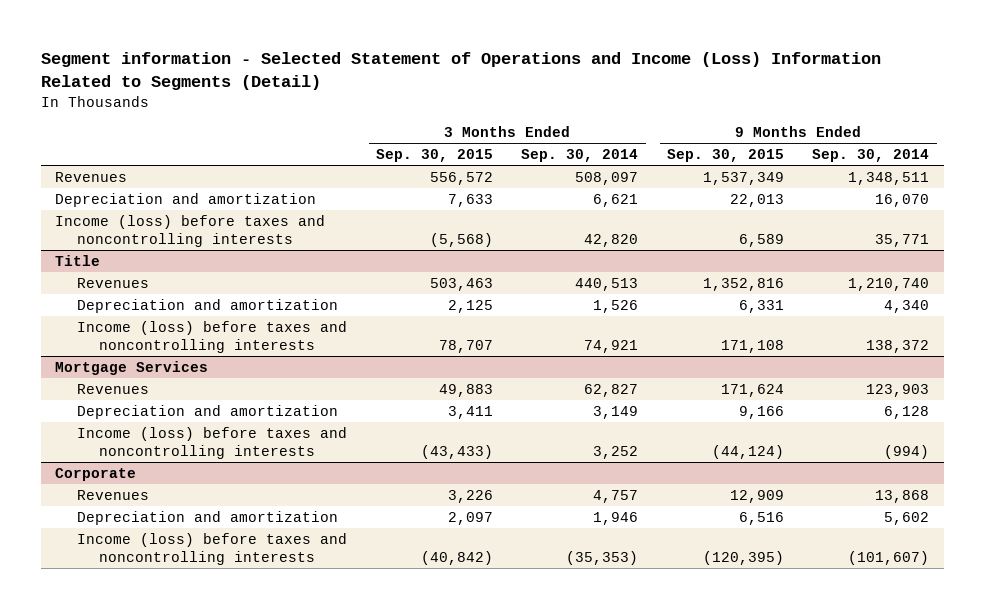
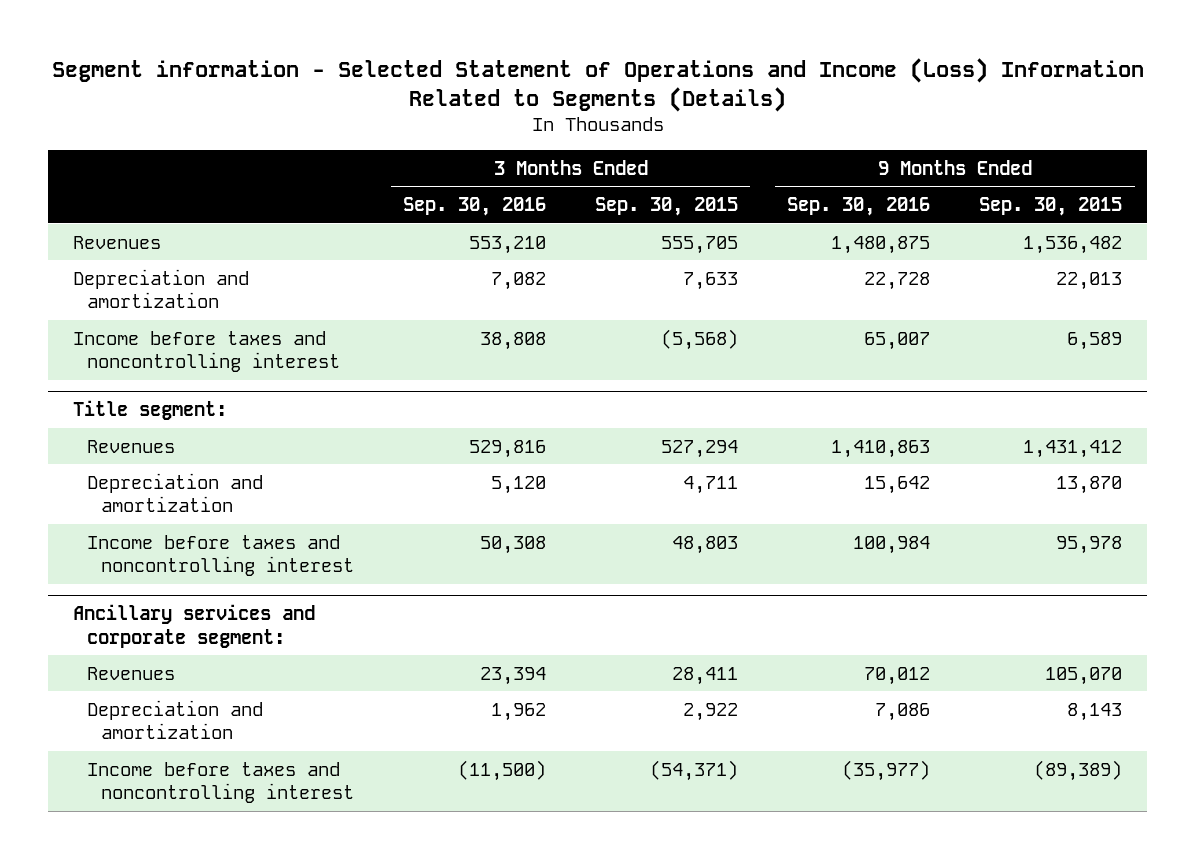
[41,51,882,90] Segment information - Selected Statement of Operations and Income (Loss) Information Related to Segments (Detail) -> [51,58,1144,113] Segment information - Selected Statement of Operations and Income (Loss) Information Related to Segments (Details)
[521,149,639,163] Sep. 30, 2014 -> none
[812,149,930,163] Sep. 30, 2014 -> none
none -> [403,196,547,216] Sep. 30, 2016
none -> [787,196,931,216] Sep. 30, 2016
[429,171,493,185] 556,572 -> [661,235,739,254] 555,705
[702,171,784,185] 1,537,349 -> [1023,235,1123,254] 1,536,482
[55,360,209,375] Mortgage Services -> none
[55,467,137,481] Corporate -> none
[77,489,150,500] Revenues -> none
[77,510,339,525] Depreciation and amortization -> none
[77,532,348,566] Income (loss) before taxes and noncontrolling interests -> none
[55,214,326,248] Income (loss) before taxes and noncontrolling interests -> [72,330,340,373] Income before taxes and noncontrolling interest
[55,254,101,266] Title -> [72,400,227,421] Title segment:
[429,277,493,291] 503,463 -> [661,439,739,458] 527,294
[702,277,784,291] 1,352,816 -> [1023,439,1123,458] 1,431,412
[447,299,493,313] 2,125 -> [683,475,739,494] 4,711
[738,299,784,313] 6,331 -> [1056,475,1123,494] 13,870
[77,320,348,354] Income (loss) before taxes and noncontrolling interests -> [86,534,354,577] Income before taxes and noncontrolling interest
[438,340,493,354] 78,707 -> [672,535,739,554] 48,803
[720,340,784,354] 171,108 -> [1056,535,1123,554] 95,978
none -> [72,604,315,648] Ancillary services and corporate segment:
[438,383,493,397] 49,883 -> [672,666,739,685] 28,411
[720,383,784,397] 171,624 -> [1045,666,1123,685] 105,070
[447,405,493,419] 3,411 -> [683,702,739,721] 2,922
[738,405,784,419] 9,166 -> [1067,702,1123,721] 8,143
[77,426,348,460] Income (loss) before taxes and noncontrolling interests -> [86,761,354,804] Income before taxes and noncontrolling interest
[420,445,493,460] (43,433) -> [650,759,739,781] (54,371)
[711,445,784,460] (44,124) -> [1034,759,1123,781] (89,389)

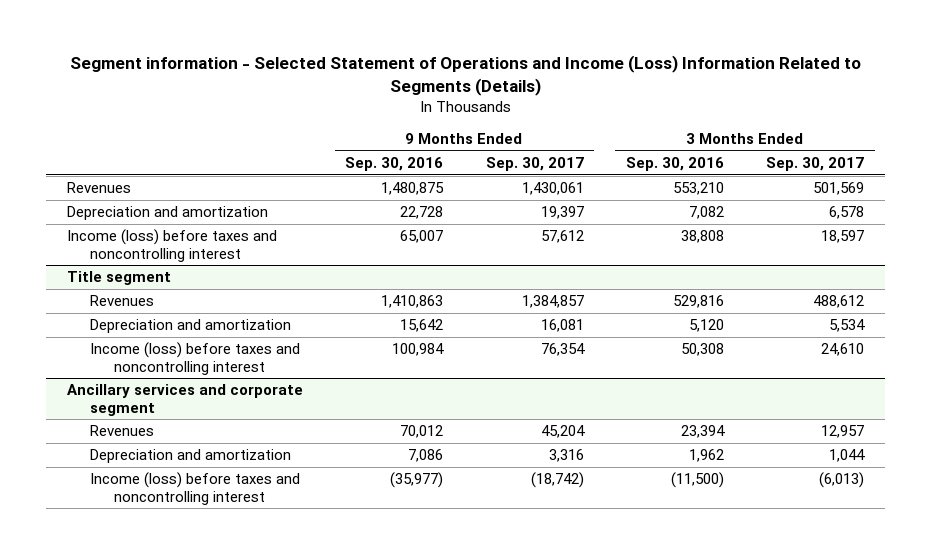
[595,196,739,216] Sep. 30, 2015 -> none
[979,196,1123,216] Sep. 30, 2015 -> none
none -> [485,156,584,171] Sep. 30, 2017
none -> [766,156,865,171] Sep. 30, 2017
[72,330,340,373] Income before taxes and noncontrolling interest -> [66,229,277,262] Income (loss) before taxes and noncontrolling interest
[72,400,227,421] Title segment: -> [66,271,171,286] Title segment
[86,534,354,577] Income before taxes and noncontrolling interest -> [90,342,301,375] Income (loss) before taxes and noncontrolling interest
[72,604,315,648] Ancillary services and corporate segment: -> [66,384,303,416] Ancillary services and corporate segment
[86,761,354,804] Income before taxes and noncontrolling interest -> [90,472,301,505] Income (loss) before taxes and noncontrolling interest

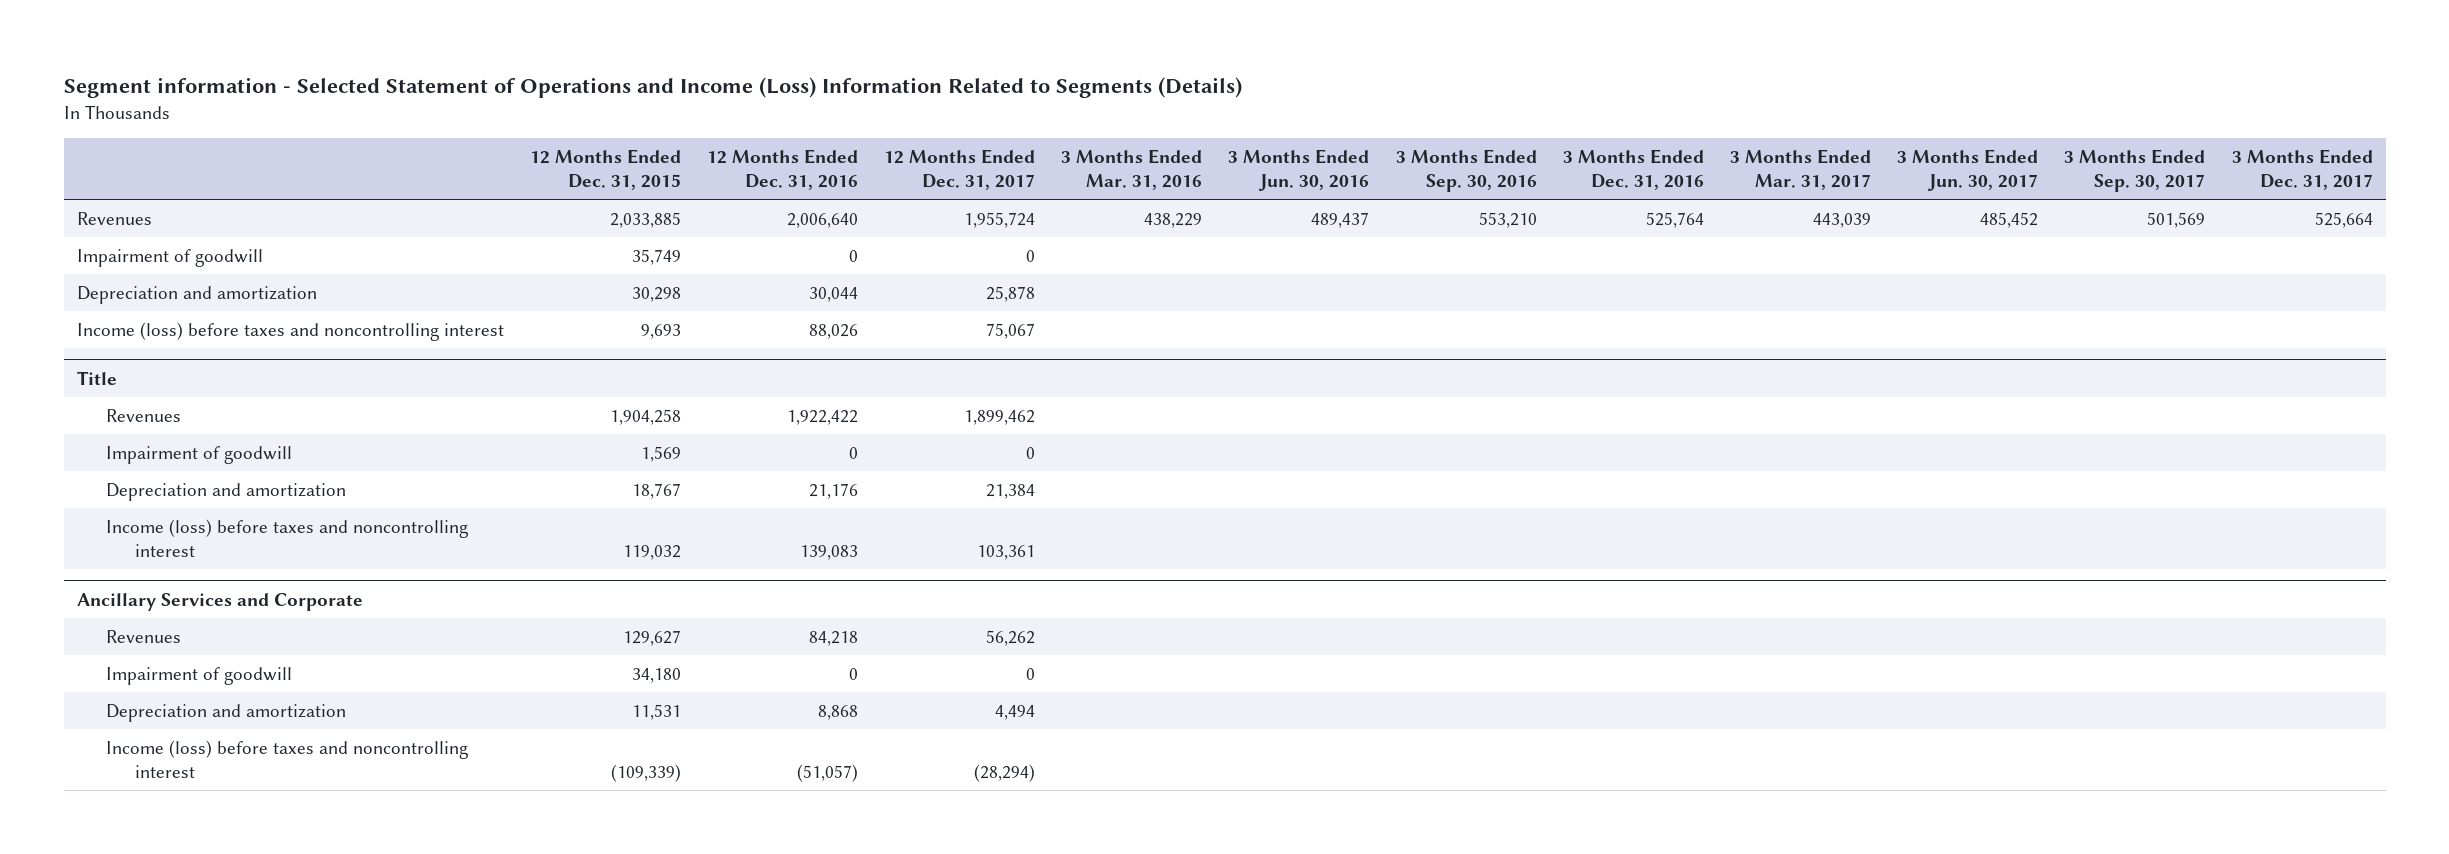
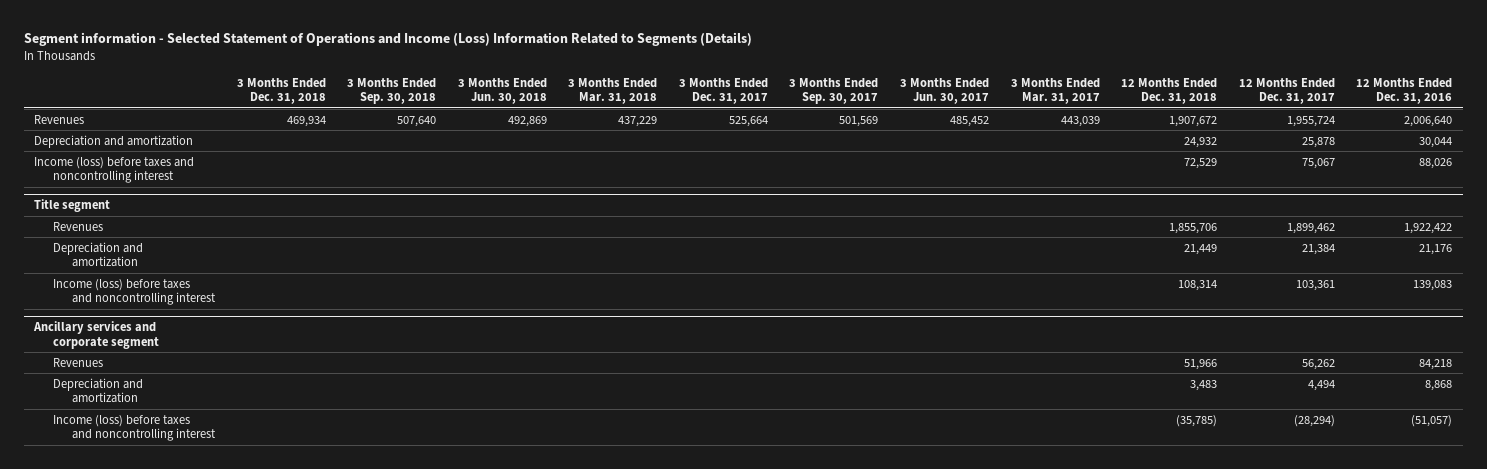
[529,149,681,190] 12 Months Ended Dec. 31, 2015 -> none
[1061,149,1203,190] 3 Months Ended Mar. 31, 2016 -> none
[1228,149,1370,191] 3 Months Ended Jun. 30, 2016 -> none
[1395,149,1537,192] 3 Months Ended Sep. 30, 2016 -> none
[1562,149,1704,190] 3 Months Ended Dec. 31, 2016 -> none
none -> [236,77,326,105] 3 Months Ended Dec. 31, 2018
none -> [347,77,437,105] 3 Months Ended Sep. 30, 2018
none -> [457,77,547,105] 3 Months Ended Jun. 30, 2018
none -> [568,77,658,105] 3 Months Ended Mar. 31, 2018
none -> [1121,77,1218,105] 12 Months Ended Dec. 31, 2018
[76,248,263,267] Impairment of goodwill -> none
[76,370,117,385] Title -> [34,199,111,213] Title segment
[105,445,292,464] Impairment of goodwill -> none
[76,592,363,611] Ancillary Services and Corporate -> [33,321,160,349] Ancillary services and corporate segment
[105,666,292,685] Impairment of goodwill -> none

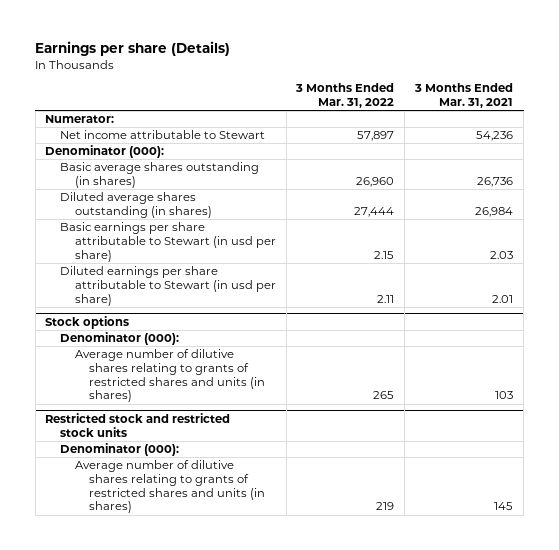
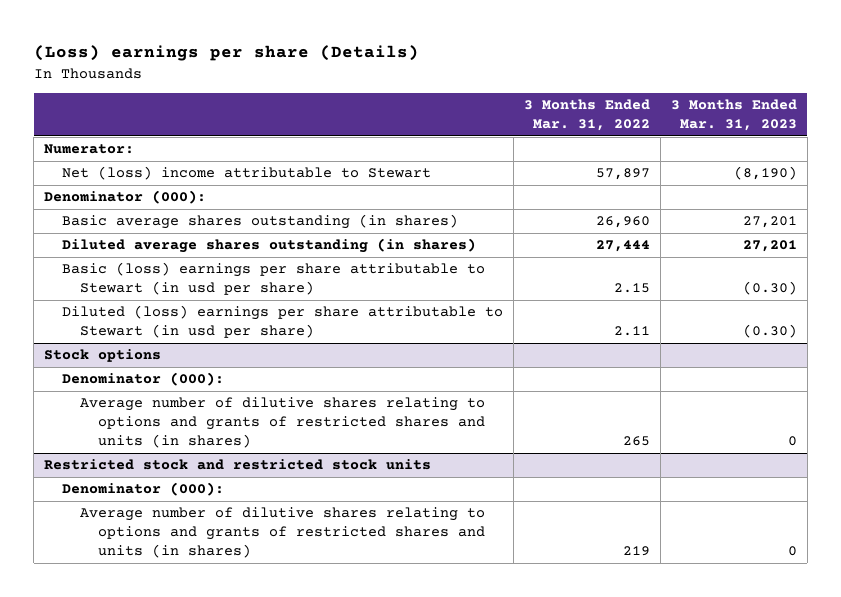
[35,40,231,56] Earnings per share (Details) -> [33,45,419,62] (Loss) earnings per share (Details)
[414,83,514,109] 3 Months Ended Mar. 31, 2021 -> none
none -> [670,99,797,132] 3 Months Ended Mar. 31, 2023
[60,130,266,140] Net income attributable to Stewart -> [62,166,432,181] Net (loss) income attributable to Stewart
[60,222,276,262] Basic earnings per share attributable to Stewart (in usd per share) -> [62,262,486,296] Basic (loss) earnings per share attributable to Stewart (in usd per share)
[60,266,276,306] Diluted earnings per share attributable to Stewart (in usd per share) -> [62,305,504,339] Diluted (loss) earnings per share attributable to Stewart (in usd per share)
[74,349,266,403] Average number of dilutive shares relating to grants of restricted shares and units (in shares) -> [80,397,486,449] Average number of dilutive shares relating to options and grants of restricted shares and units (in shares)
[74,460,266,514] Average number of dilutive shares relating to grants of restricted shares and units (in shares) -> [80,507,486,559] Average number of dilutive shares relating to options and grants of restricted shares and units (in shares)

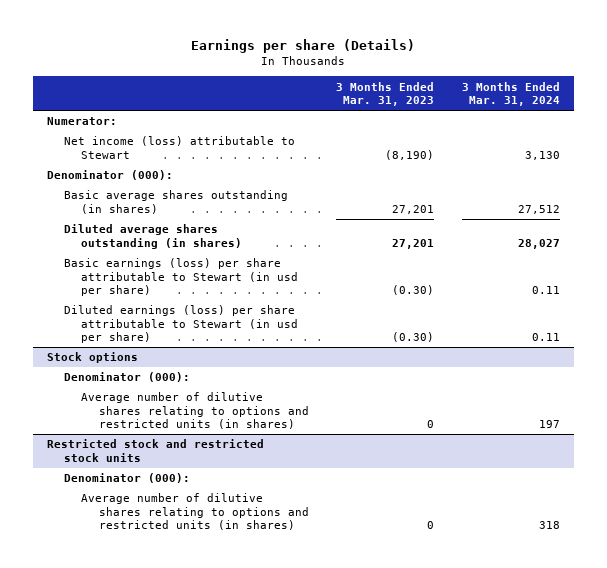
[33,45,419,62] (Loss) earnings per share (Details) -> [191,39,416,54] Earnings per share (Details)
[523,99,650,132] 3 Months Ended Mar. 31, 2022 -> none
none -> [462,81,561,107] 3 Months Ended Mar. 31, 2024
[62,166,432,181] Net (loss) income attributable to Stewart -> [63,136,295,159] Net income (loss) attributable to Stewart
[62,262,486,296] Basic (loss) earnings per share attributable to Stewart (in usd per share) -> [63,258,299,297] Basic earnings (loss) per share attributable to Stewart (in usd per share)
[62,305,504,339] Diluted (loss) earnings per share attributable to Stewart (in usd per share) -> [63,305,299,344] Diluted earnings (loss) per share attributable to Stewart (in usd per share)
[80,397,486,449] Average number of dilutive shares relating to options and grants of restricted shares and units (in shares) -> [81,392,309,430] Average number of dilutive shares relating to options and restricted units (in shares)
[80,507,486,559] Average number of dilutive shares relating to options and grants of restricted shares and units (in shares) -> [81,493,309,531] Average number of dilutive shares relating to options and restricted units (in shares)

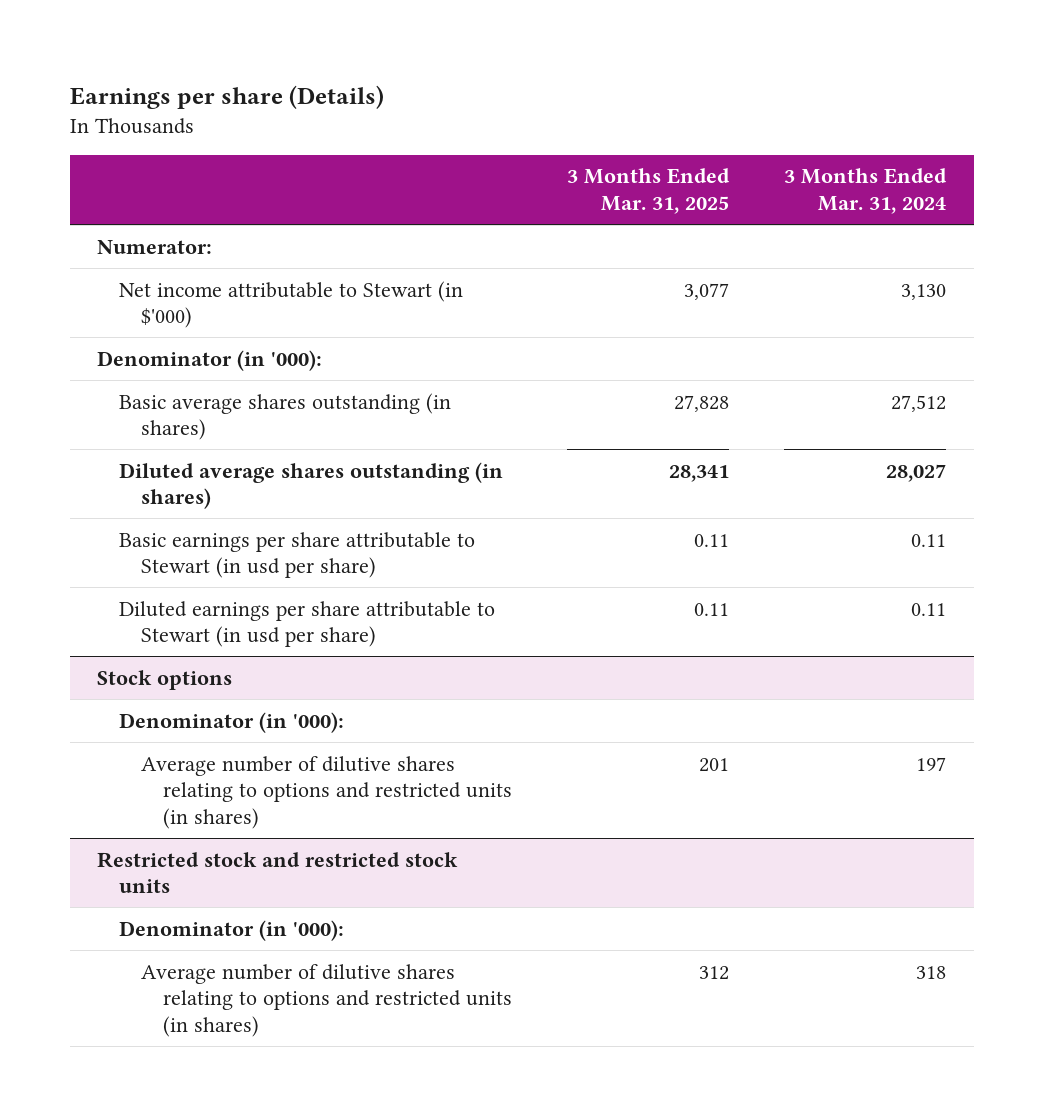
[336,81,435,107] 3 Months Ended Mar. 31, 2023 -> none
none -> [567,168,731,215] 3 Months Ended Mar. 31, 2025
[63,136,295,159] Net income (loss) attributable to Stewart -> [119,280,464,329] Net income attributable to Stewart (in $'000)
[46,170,173,181] Denominator (000): -> [97,349,323,371] Denominator (in '000):
[63,258,299,297] Basic earnings (loss) per share attributable to Stewart (in usd per share) -> [119,531,476,579] Basic earnings per share attributable to Stewart (in usd per share)
[63,305,299,344] Diluted earnings (loss) per share attributable to Stewart (in usd per share) -> [119,600,496,648] Diluted earnings per share attributable to Stewart (in usd per share)
[63,372,190,383] Denominator (000): -> [119,711,345,733] Denominator (in '000):
[63,473,190,484] Denominator (000): -> [119,919,345,941] Denominator (in '000):

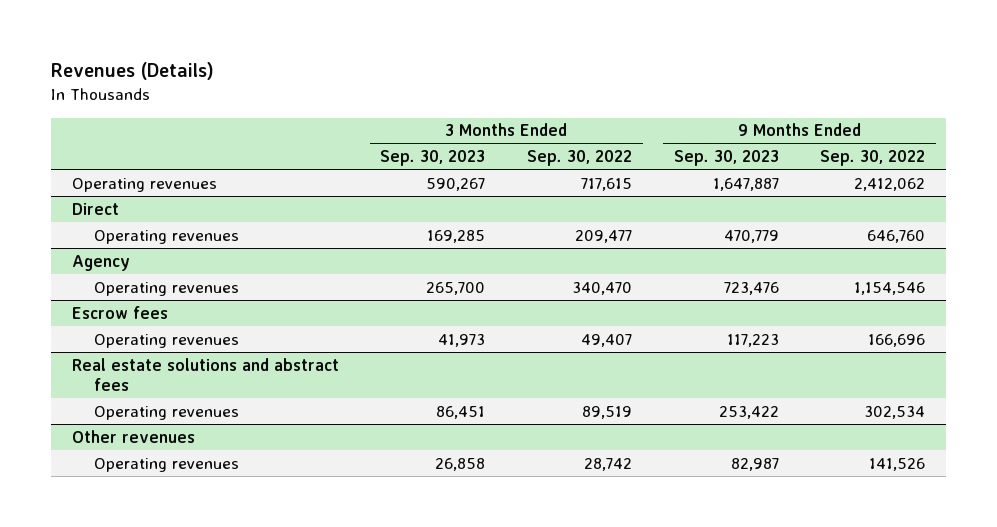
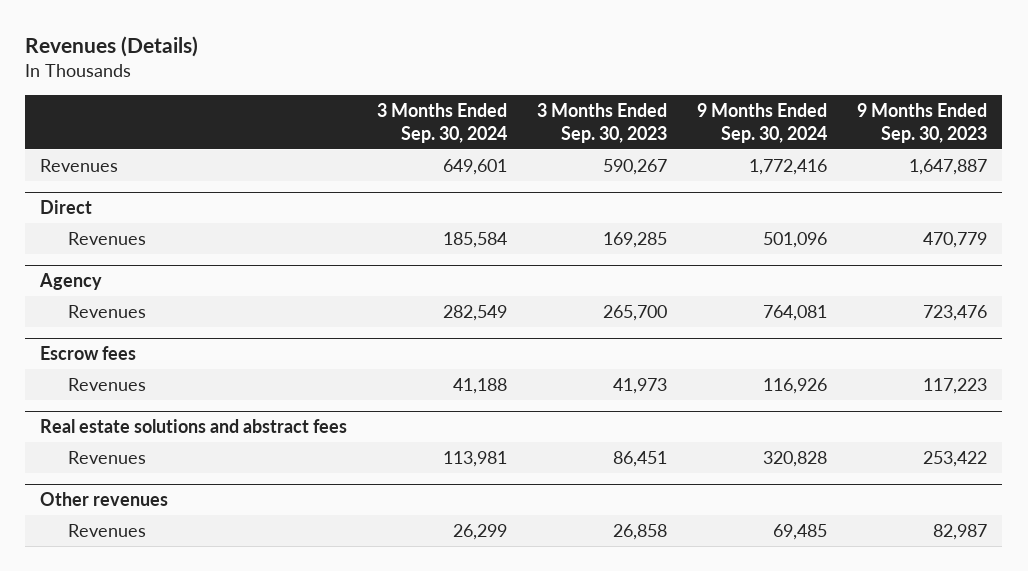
[527,150,633,167] Sep. 30, 2022 -> none
[820,150,926,167] Sep. 30, 2022 -> none
none -> [377,103,508,143] 3 Months Ended Sep. 30, 2024
none -> [697,103,828,143] 9 Months Ended Sep. 30, 2024
[71,177,217,192] Operating revenues -> [40,158,119,172] Revenues
[94,229,240,244] Operating revenues -> [68,231,147,245] Revenues
[94,281,240,296] Operating revenues -> [68,304,147,318] Revenues
[94,333,240,348] Operating revenues -> [68,377,147,391] Revenues
[94,405,240,420] Operating revenues -> [68,450,147,464] Revenues
[94,457,240,472] Operating revenues -> [68,523,147,537] Revenues

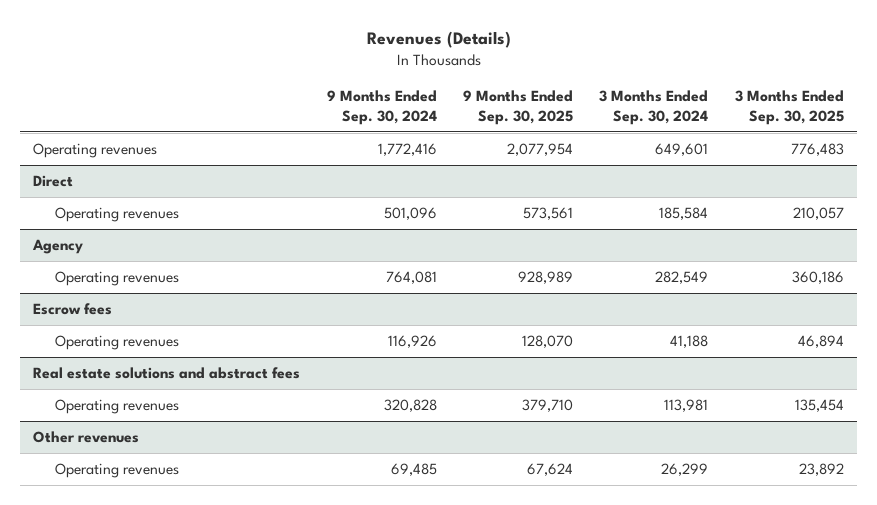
[537,103,668,143] 3 Months Ended Sep. 30, 2023 -> none
[857,103,988,143] 9 Months Ended Sep. 30, 2023 -> none
none -> [463,90,574,125] 9 Months Ended Sep. 30, 2025
none -> [734,90,844,125] 3 Months Ended Sep. 30, 2025
[40,158,119,172] Revenues -> [33,142,158,158] Operating revenues
[68,231,147,245] Revenues -> [54,206,179,222] Operating revenues
[68,304,147,318] Revenues -> [54,270,179,286] Operating revenues
[68,377,147,391] Revenues -> [54,334,179,350] Operating revenues
[68,450,147,464] Revenues -> [54,398,179,414] Operating revenues
[68,523,147,537] Revenues -> [54,462,179,478] Operating revenues

